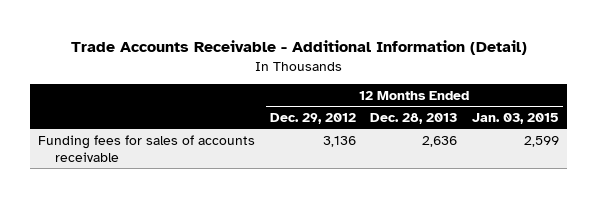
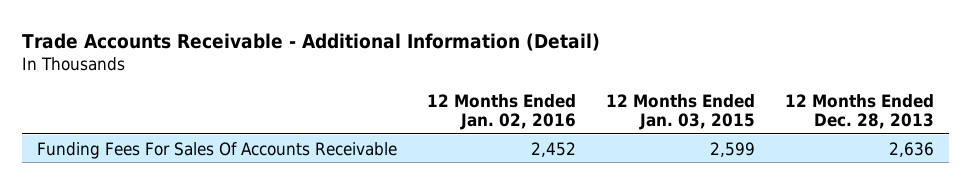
[269,113,356,125] Dec. 29, 2012 -> none
none -> [426,93,576,131] 12 Months Ended Jan. 02, 2016
[37,134,255,162] Funding fees for sales of accounts receivable -> [36,141,397,159] Funding Fees For Sales Of Accounts Receivable

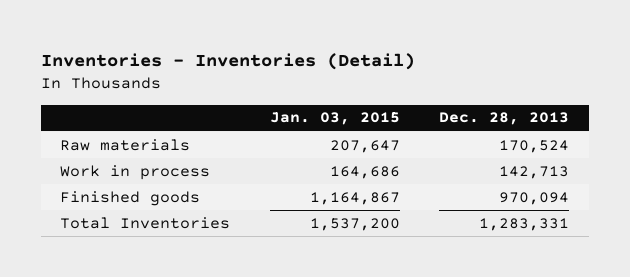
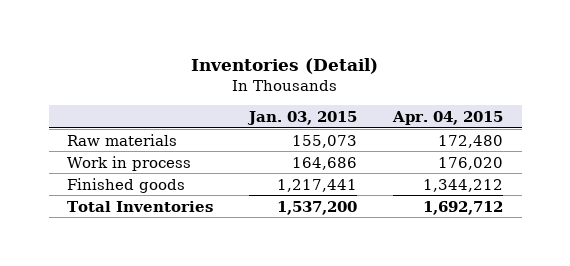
[40,53,415,71] Inventories - Inventories (Detail) -> [191,58,379,75] Inventories (Detail)
[439,112,570,126] Dec. 28, 2013 -> none
none -> [392,110,504,125] Apr. 04, 2015
[329,139,400,153] 207,647 -> [292,134,358,148] 155,073
[309,191,400,205] 1,164,867 -> [277,178,358,192] 1,217,441

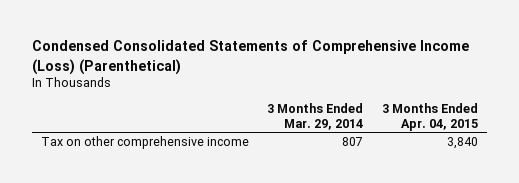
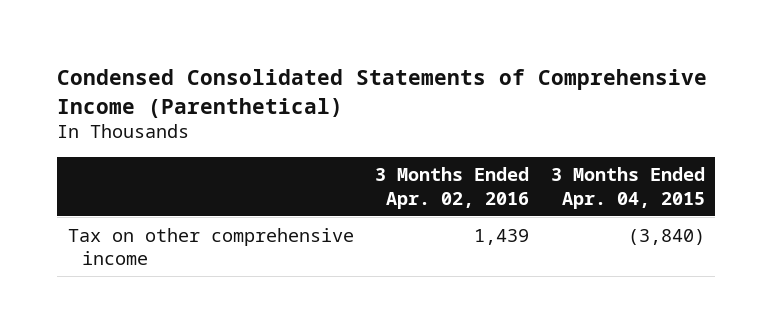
[32,40,470,75] Condensed Consolidated Statements of Comprehensive Income (Loss) (Parenthetical) -> [56,69,707,118] Condensed Consolidated Statements of Comprehensive Income (Parenthetical)
[267,103,364,130] 3 Months Ended Mar. 29, 2014 -> none
none -> [375,167,530,209] 3 Months Ended Apr. 02, 2016
[446,137,478,150] 3,840 -> [627,228,705,245] (3,840)

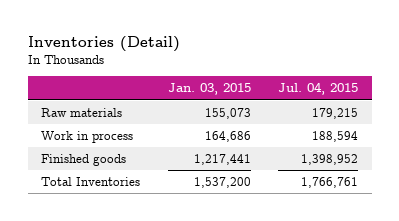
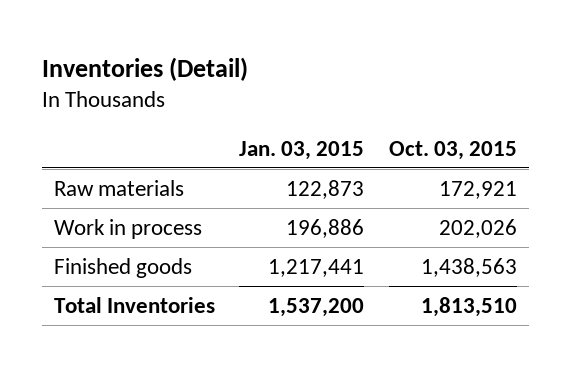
[278,82,359,96] Jul. 04, 2015 -> none
none -> [388,140,517,160] Oct. 03, 2015
[204,108,251,120] 155,073 -> [286,179,365,199] 122,873
[204,131,251,143] 164,686 -> [286,218,365,238] 196,886

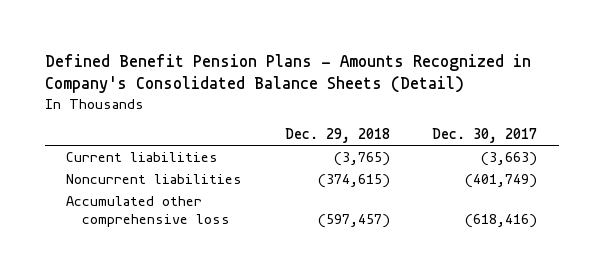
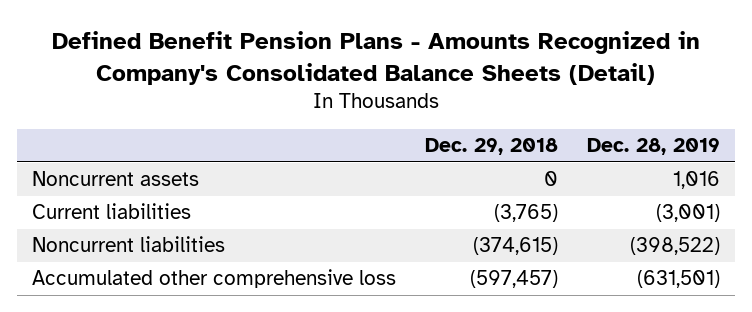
[432,128,538,144] Dec. 30, 2017 -> none
none -> [587,138,721,156] Dec. 28, 2019
none -> [31,171,199,187] Noncurrent assets

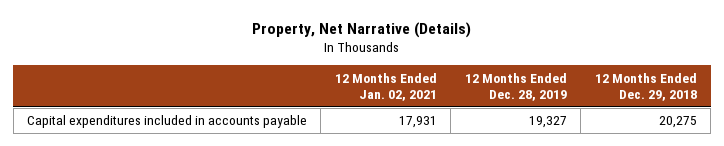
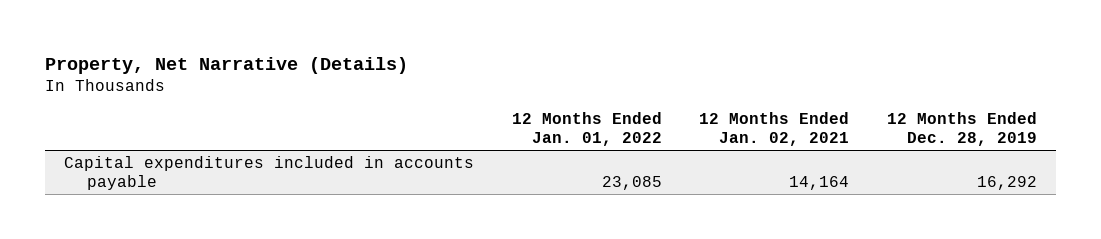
[594,72,697,101] 12 Months Ended Dec. 29, 2018 -> none
none -> [511,112,662,147] 12 Months Ended Jan. 01, 2022
[398,116,437,129] 17,931 -> [789,176,850,191] 14,164
[528,116,567,129] 19,327 -> [976,176,1037,191] 16,292

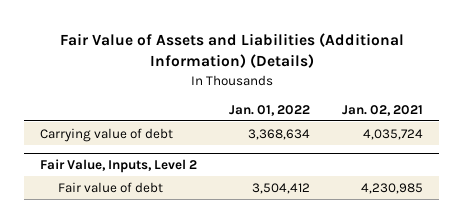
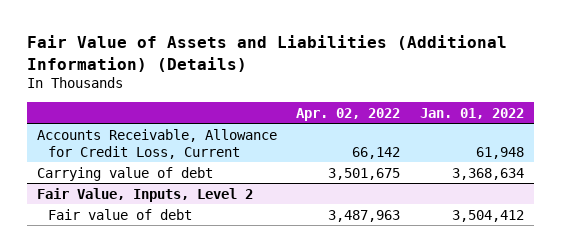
[341,104,423,116] Jan. 02, 2021 -> none
none -> [296,107,401,121] Apr. 02, 2022
none -> [36,128,277,159] Accounts Receivable, Allowance for Credit Loss, Current

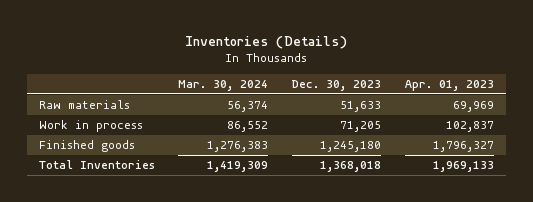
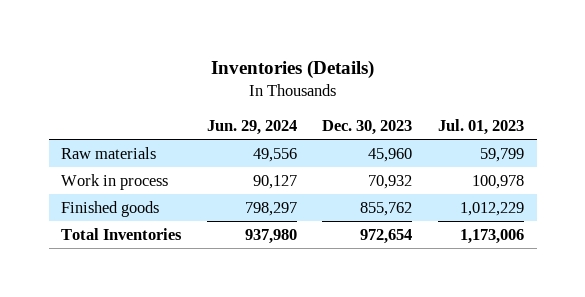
[178,80,269,92] Mar. 30, 2024 -> none
[405,80,495,92] Apr. 01, 2023 -> none
none -> [206,120,297,136] Jun. 29, 2024
none -> [437,119,524,136] Jul. 01, 2023
[340,101,382,113] 51,633 -> [368,147,413,162] 45,960
[340,121,382,133] 71,205 -> [368,174,413,189] 70,932
[320,141,382,153] 1,245,180 -> [360,201,413,216] 855,762
[320,161,382,173] 1,368,018 -> [360,228,413,244] 972,654

